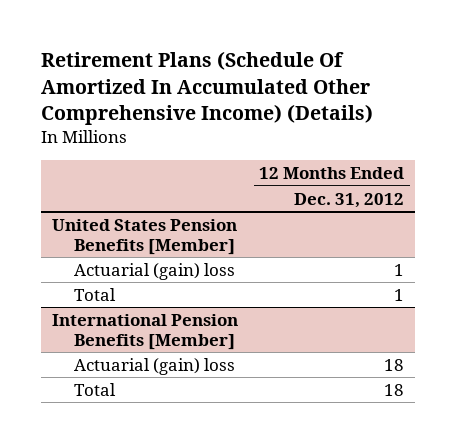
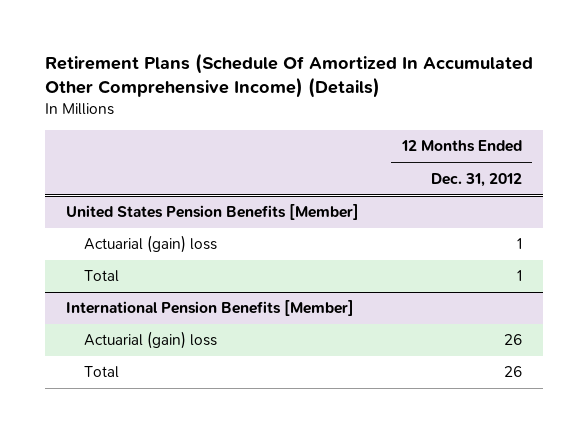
[384,358,405,371] 18 -> [503,334,522,346] 26
[384,383,405,396] 18 -> [503,366,522,378] 26

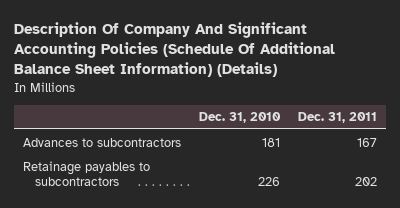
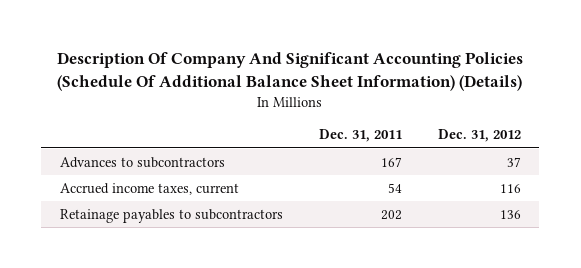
[198,112,281,124] Dec. 31, 2010 -> none
none -> [438,129,522,143] Dec. 31, 2012
none -> [59,182,239,195] Accrued income taxes, current

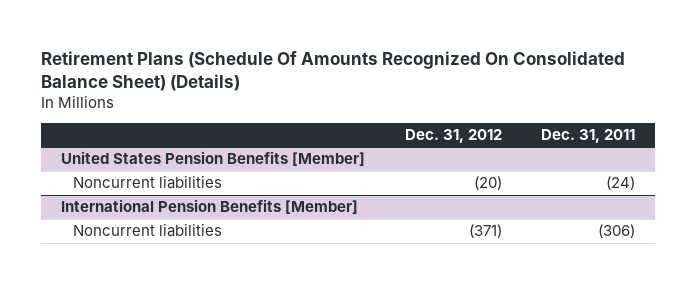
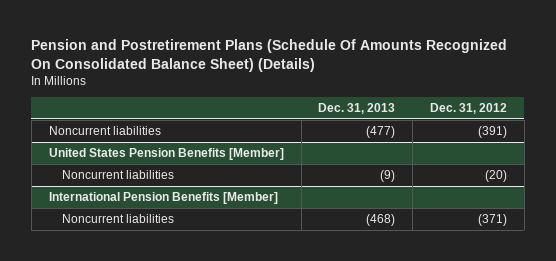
[41,50,626,91] Retirement Plans (Schedule Of Amounts Recognized On Consolidated Balance Sheet) (Details) -> [31,39,508,72] Pension and Postretirement Plans (Schedule Of Amounts Recognized On Consolidated Balance Sheet) (Details)
[540,128,635,143] Dec. 31, 2011 -> none
none -> [318,103,396,115] Dec. 31, 2013
none -> [48,125,161,135] Noncurrent liabilities

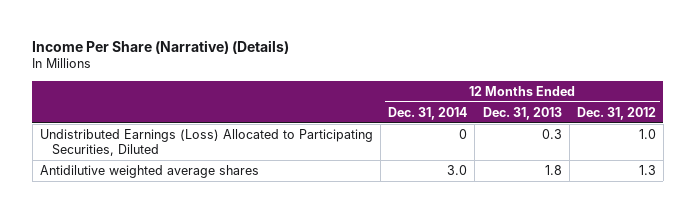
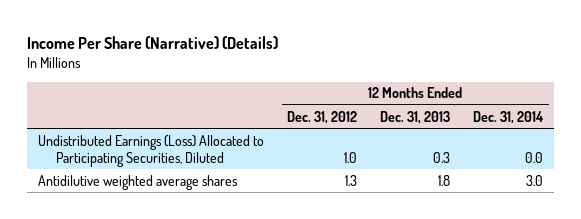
[459,128,468,139] 0 -> [524,151,543,163] 0.0

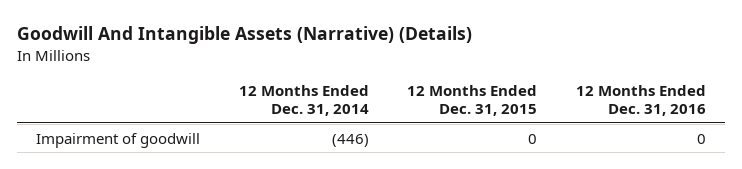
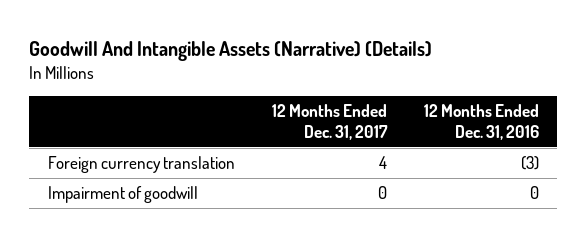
[238,84,369,117] 12 Months Ended Dec. 31, 2014 -> none
[407,84,538,117] 12 Months Ended Dec. 31, 2015 -> none
none -> [271,104,388,140] 12 Months Ended Dec. 31, 2017
none -> [47,156,235,174] Foreign currency translation

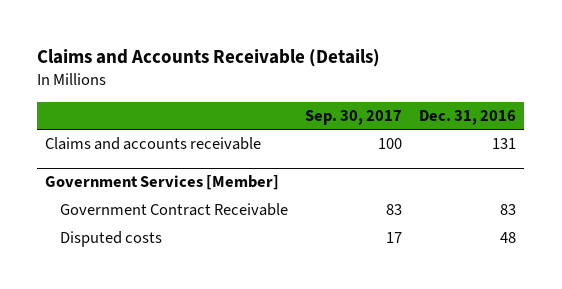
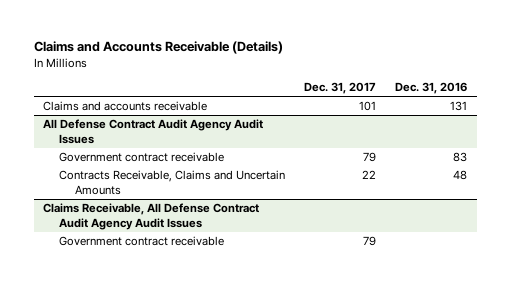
[305,109,403,125] Sep. 30, 2017 -> none
none -> [304,82,377,95] Dec. 31, 2017
[45,175,280,191] Government Services [Member] -> [43,119,264,144] All Defense Contract Audit Agency Audit Issues
[60,203,289,217] Government Contract Receivable -> [59,152,225,163] Government contract receivable
[60,231,163,248] Disputed costs -> [59,170,286,195] Contracts Receivable, Claims and Uncertain Amounts
none -> [43,203,260,230] Claims Receivable, All Defense Contract Audit Agency Audit Issues
none -> [59,236,225,247] Government contract receivable

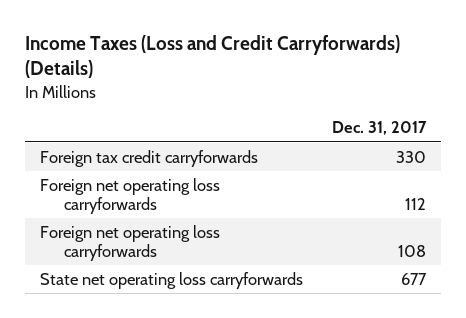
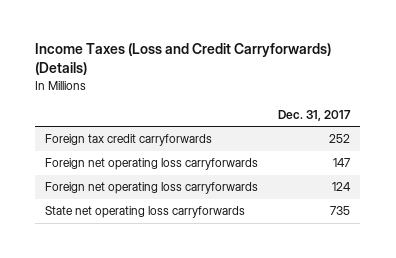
[396,150,427,163] 330 -> [329,134,351,144] 252
[405,198,427,211] 112 -> [333,158,351,168] 147
[398,245,427,258] 108 -> [332,182,352,192] 124
[401,272,428,285] 677 -> [330,206,351,216] 735

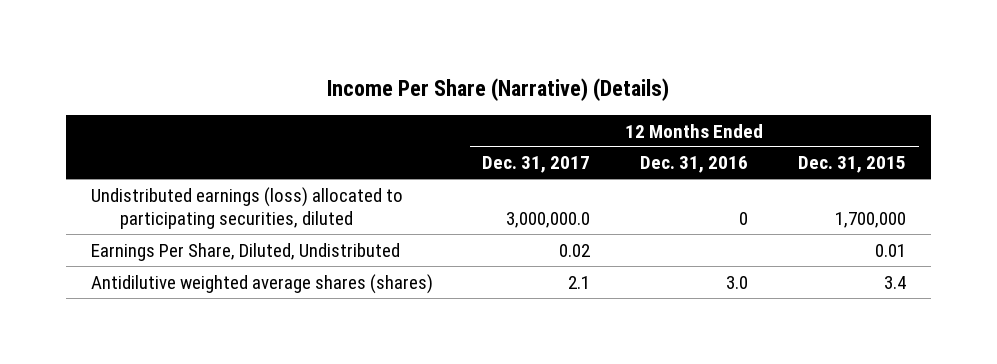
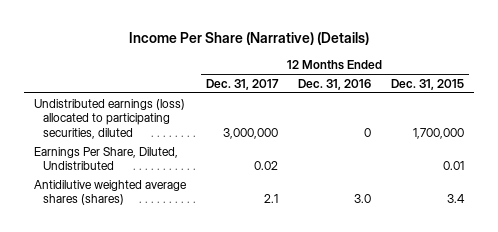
[506,211,591,228] 3,000,000.0 -> [222,128,278,140] 3,000,000

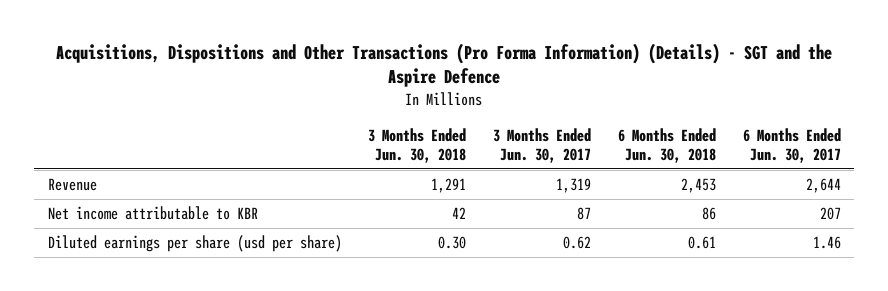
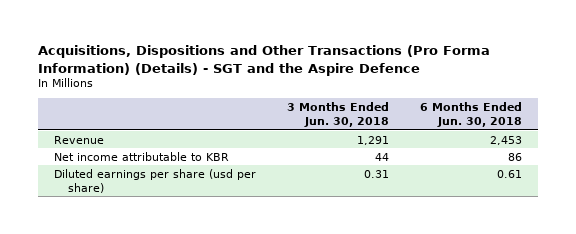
[493,127,592,163] 3 Months Ended Jun. 30, 2017 -> none
[742,127,841,163] 6 Months Ended Jun. 30, 2017 -> none
[452,207,467,220] 42 -> [375,152,390,161] 44
[438,236,467,250] 0.30 -> [364,169,390,178] 0.31

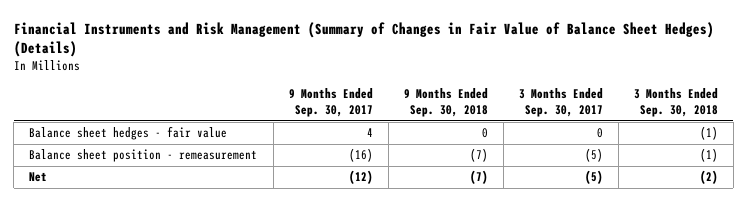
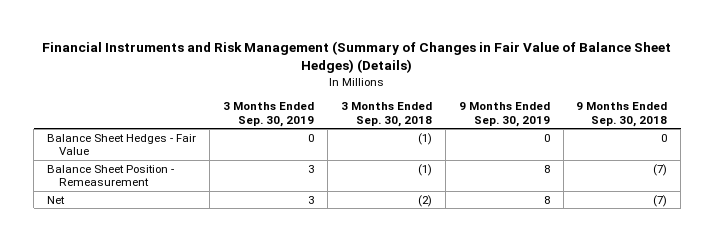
[288,88,373,118] 9 Months Ended Sep. 30, 2017 -> none
[518,88,603,118] 3 Months Ended Sep. 30, 2017 -> none
none -> [222,102,314,127] 3 Months Ended Sep. 30, 2019
none -> [458,102,550,127] 9 Months Ended Sep. 30, 2019
[29,126,228,141] Balance sheet hedges - fair value -> [47,133,197,156] Balance Sheet Hedges - Fair Value
[29,149,258,163] Balance sheet position - remeasurement -> [47,164,175,187] Balance Sheet Position - Remeasurement

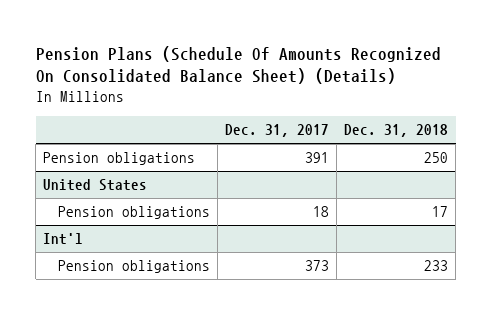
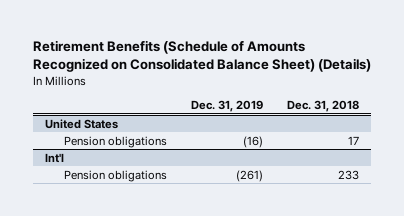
[35,45,441,85] Pension Plans (Schedule Of Amounts Recognized On Consolidated Balance Sheet) (Details) -> [32,39,371,73] Retirement Benefits (Schedule of Amounts Recognized on Consolidated Balance Sheet) (Details)
[224,124,329,138] Dec. 31, 2017 -> none
none -> [190,100,263,113] Dec. 31, 2019
[43,152,196,166] Pension obligations -> none

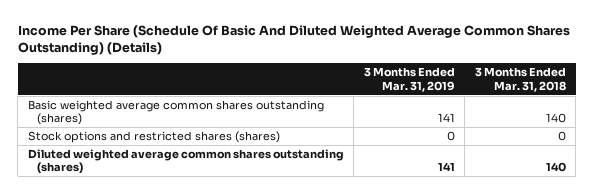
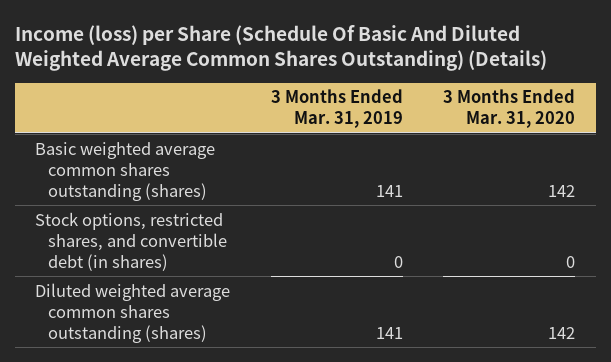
[17,25,570,56] Income Per Share (Schedule Of Basic And Diluted Weighted Average Common Shares Outstanding) (Details) -> [15,24,548,72] Income (loss) per Share (Schedule Of Basic And Diluted Weighted Average Common Shares Outstanding) (Details)
[474,67,566,92] 3 Months Ended Mar. 31, 2018 -> none
none -> [443,89,576,129] 3 Months Ended Mar. 31, 2020
[27,130,280,143] Stock options and restricted shares (shares) -> [35,211,227,271] Stock options, restricted shares, and convertible debt (in shares)

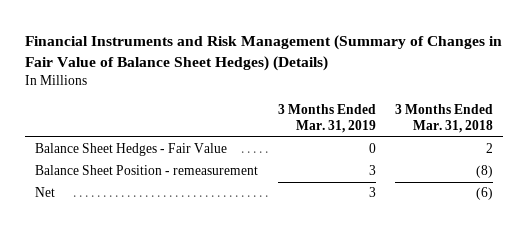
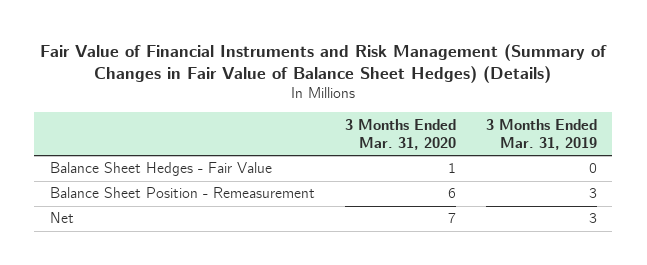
[25,35,503,72] Financial Instruments and Risk Management (Summary of Changes in Fair Value of Balance Sheet Hedges) (Details) -> [40,43,608,83] Fair Value of Financial Instruments and Risk Management (Summary of Changes in Fair Value of Balance Sheet Hedges) (Details)
[395,104,494,134] 3 Months Ended Mar. 31, 2018 -> none
none -> [344,118,456,150] 3 Months Ended Mar. 31, 2020
[35,165,259,176] Balance Sheet Position - remeasurement -> [49,187,315,199] Balance Sheet Position - Remeasurement

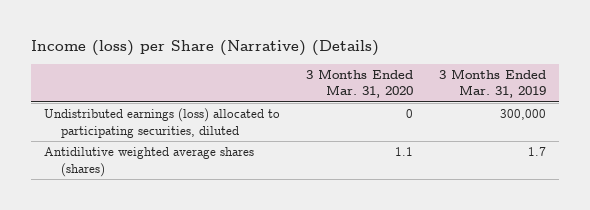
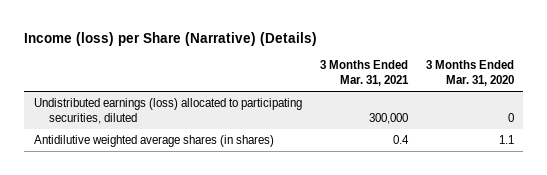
[438,69,546,99] 3 Months Ended Mar. 31, 2019 -> none
none -> [319,60,409,86] 3 Months Ended Mar. 31, 2021
[44,147,255,177] Antidilutive weighted average shares (shares) -> [33,135,274,148] Antidilutive weighted average shares (in shares)

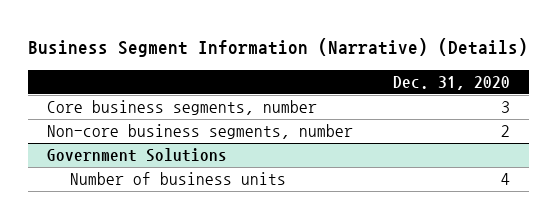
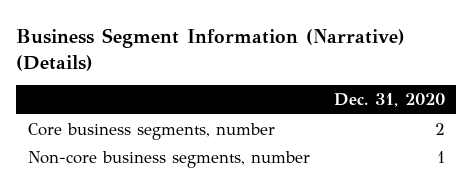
[47,148,228,163] Government Solutions -> none
[69,172,286,186] Number of business units -> none
[500,101,510,114] 3 -> [434,123,445,136] 2
[500,125,510,138] 2 -> [436,151,445,164] 1

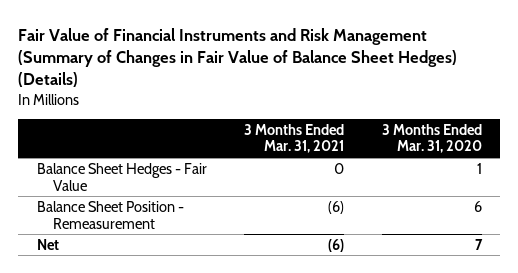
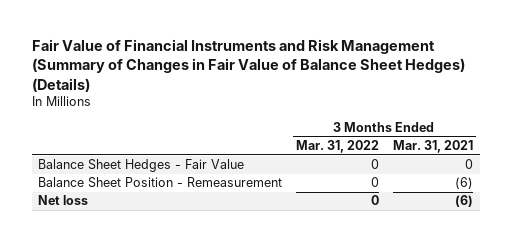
[381,123,482,154] 3 Months Ended Mar. 31, 2020 -> none
none -> [296,140,380,154] Mar. 31, 2022
[36,238,59,250] Net -> [38,195,89,206] Net loss

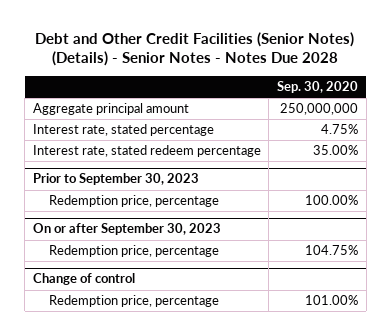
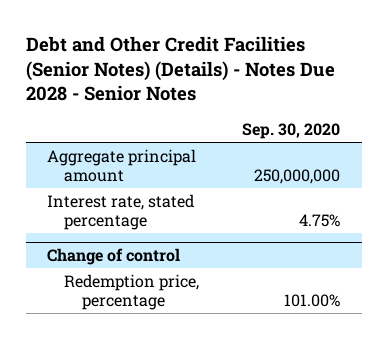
[35,31,355,67] Debt and Other Credit Facilities (Senior Notes) (Details) - Senior Notes - Notes Due 2028 -> [25,35,335,102] Debt and Other Credit Facilities (Senior Notes) (Details) - Notes Due 2028 - Senior Notes
[32,145,261,158] Interest rate, stated redeem percentage -> none
[32,173,199,186] Prior to September 30, 2023 -> none
[48,195,219,208] Redemption price, percentage -> none
[32,223,221,236] On or after September 30, 2023 -> none
[48,245,219,258] Redemption price, percentage -> none

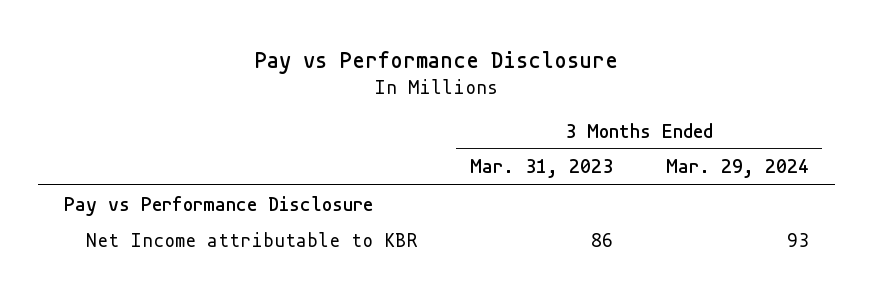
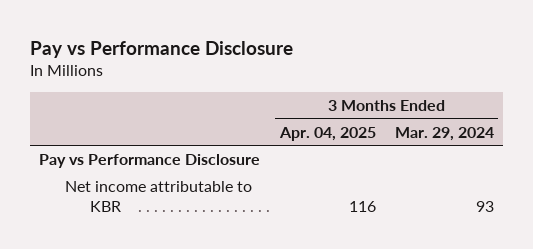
[469,159,613,179] Mar. 31, 2023 -> none
none -> [278,126,376,141] Apr. 04, 2025
[85,231,418,247] Net Income attributable to KBR -> [64,181,252,212] Net income attributable to KBR

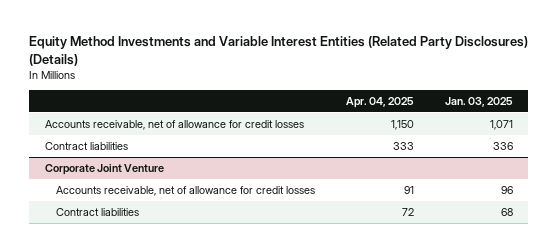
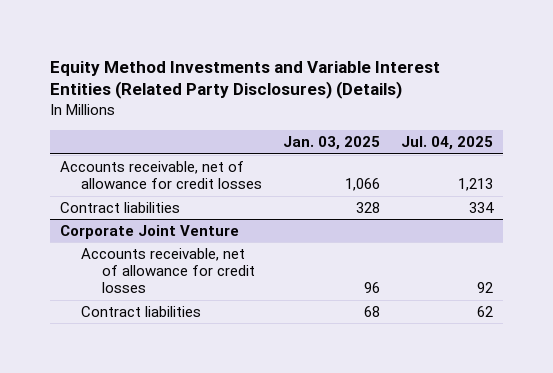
[345,96,414,108] Apr. 04, 2025 -> none
none -> [400,136,493,151] Jul. 04, 2025
[489,119,513,130] 1,071 -> [344,178,380,192] 1,066
[492,141,513,150] 336 -> [355,201,380,213] 328

